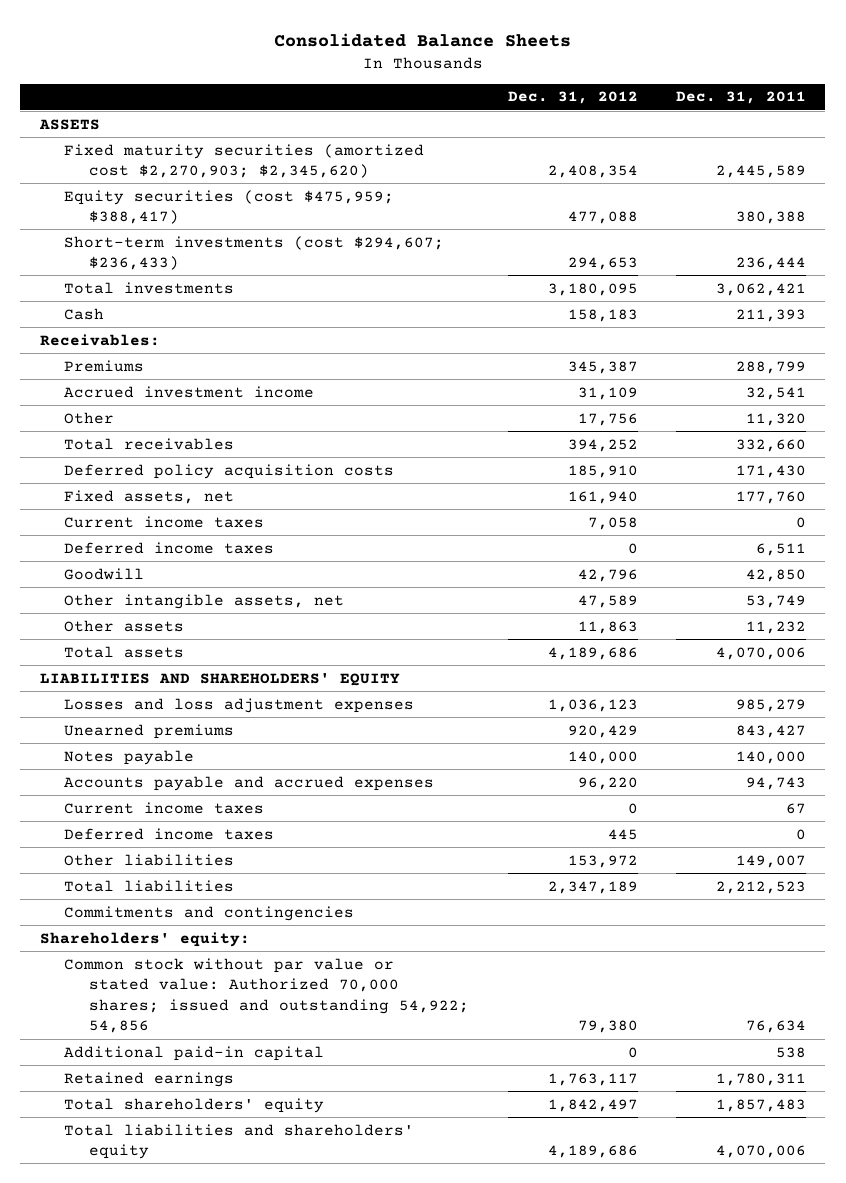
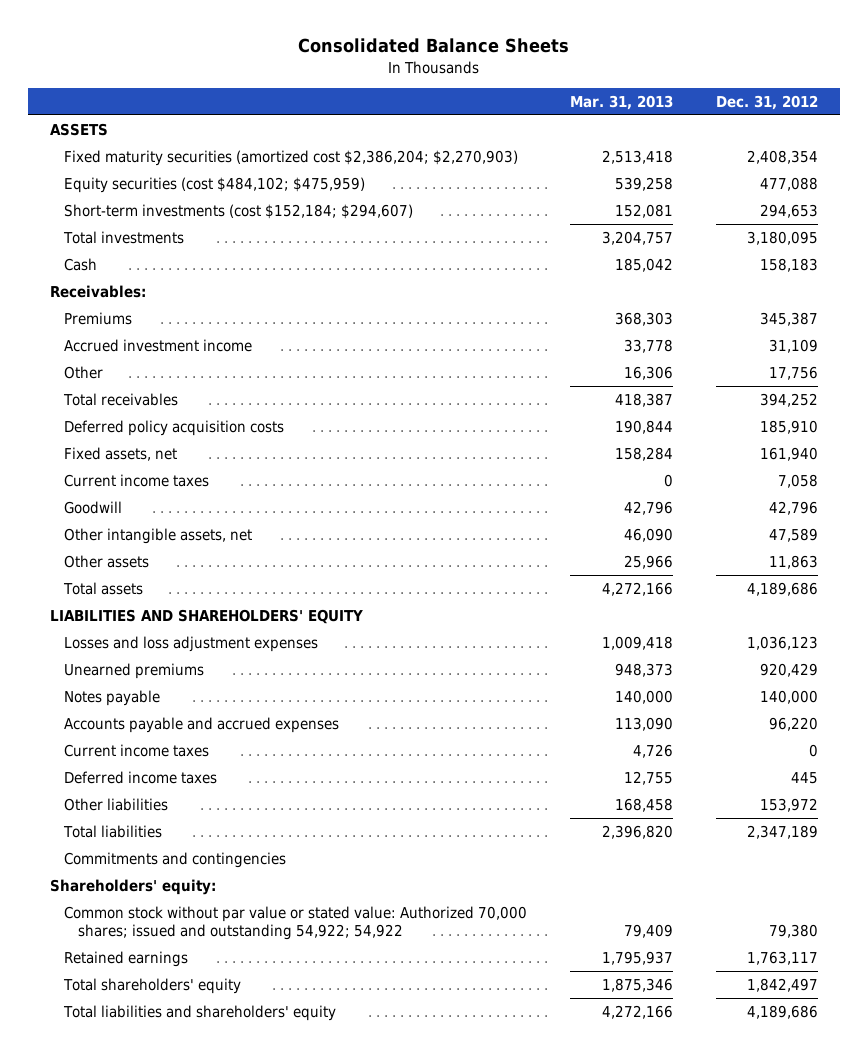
[676,91,807,105] Dec. 31, 2011 -> none
none -> [570,94,674,110] Mar. 31, 2013
[64,143,425,179] Fixed maturity securities (amortized cost $2,270,903; $2,345,620) -> [63,149,518,166] Fixed maturity securities (amortized cost $2,386,204; $2,270,903)
[64,189,395,225] Equity securities (cost $475,959; $388,417) -> [63,176,365,193] Equity securities (cost $484,102; $475,959)
[64,235,445,271] Short-term investments (cost $294,607; $236,433) -> [63,203,413,219] Short-term investments (cost $152,184; $294,607)
[64,541,275,554] Deferred income taxes -> none
[64,1045,325,1061] Additional paid-in capital -> none
[64,957,470,1034] Common stock without par value or stated value: Authorized 70,000 shares; issued and outstanding 54,922; 54,856 -> [63,905,527,941] Common stock without par value or stated value: Authorized 70,000 shares; issued and outstanding 54,922; 54,922

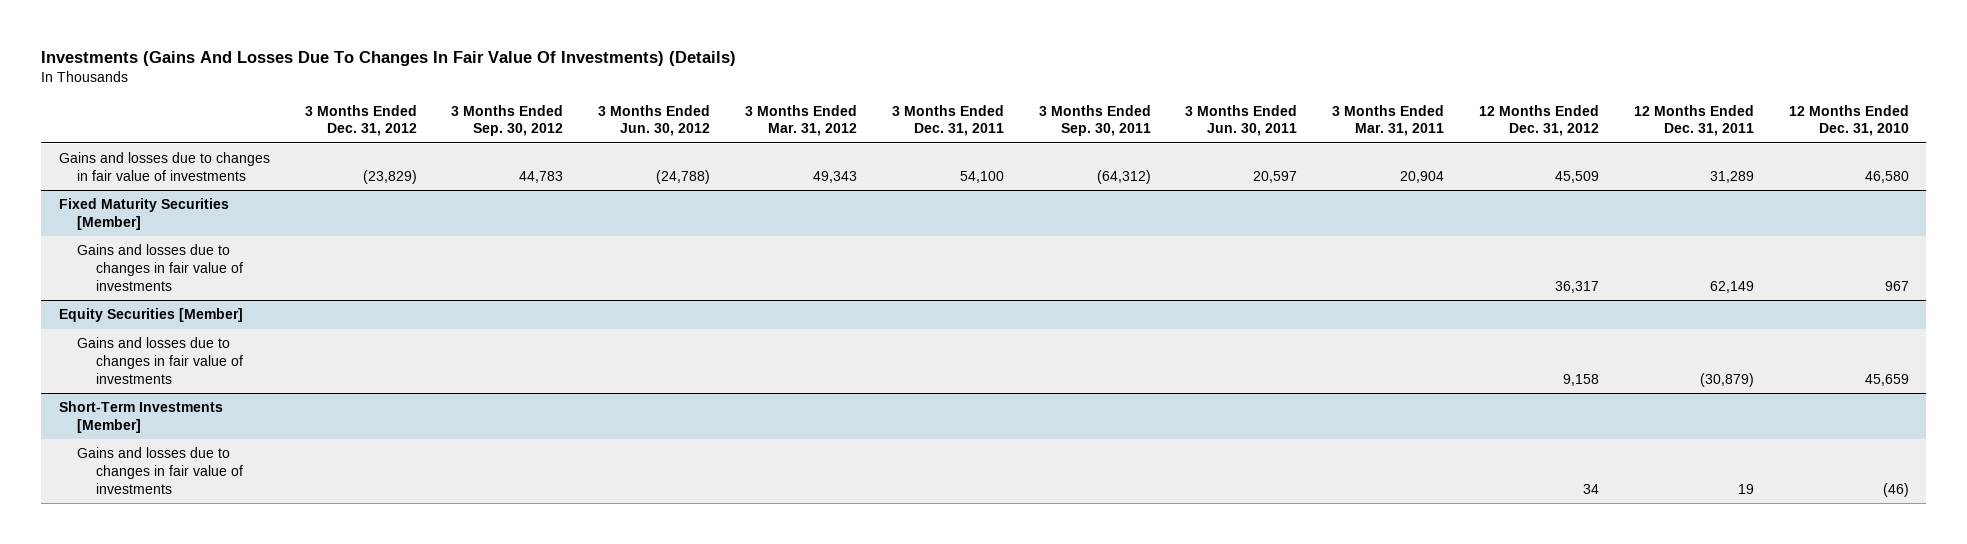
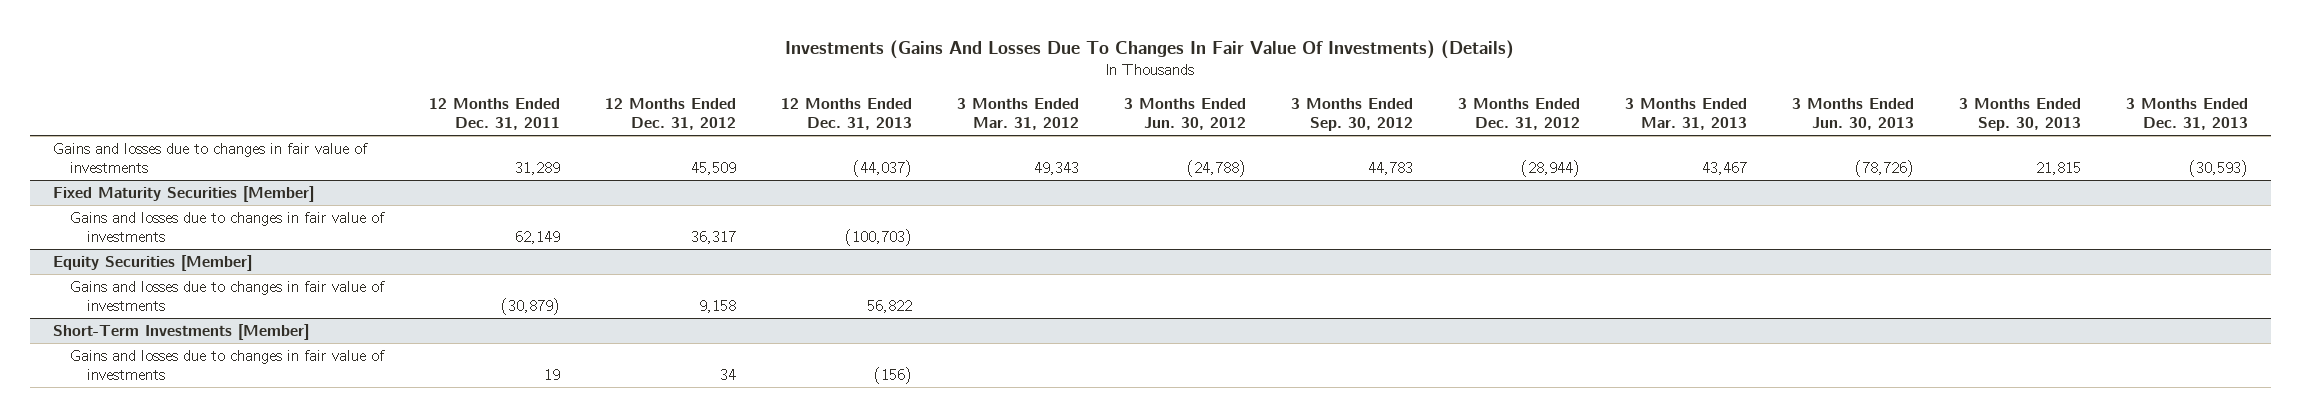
[891,104,1004,137] 3 Months Ended Dec. 31, 2011 -> none
[1038,104,1151,137] 3 Months Ended Sep. 30, 2011 -> none
[1185,104,1298,137] 3 Months Ended Jun. 30, 2011 -> none
[1332,104,1445,137] 3 Months Ended Mar. 31, 2011 -> none
[1788,104,1909,137] 12 Months Ended Dec. 31, 2010 -> none
none -> [780,97,912,131] 12 Months Ended Dec. 31, 2013
none -> [1625,97,1748,131] 3 Months Ended Mar. 31, 2013
none -> [1792,97,1915,131] 3 Months Ended Jun. 30, 2013
none -> [1959,97,2082,132] 3 Months Ended Sep. 30, 2013
none -> [2126,97,2249,131] 3 Months Ended Dec. 31, 2013
[362,169,417,184] (23,829) -> [1521,160,1581,178] (28,944)

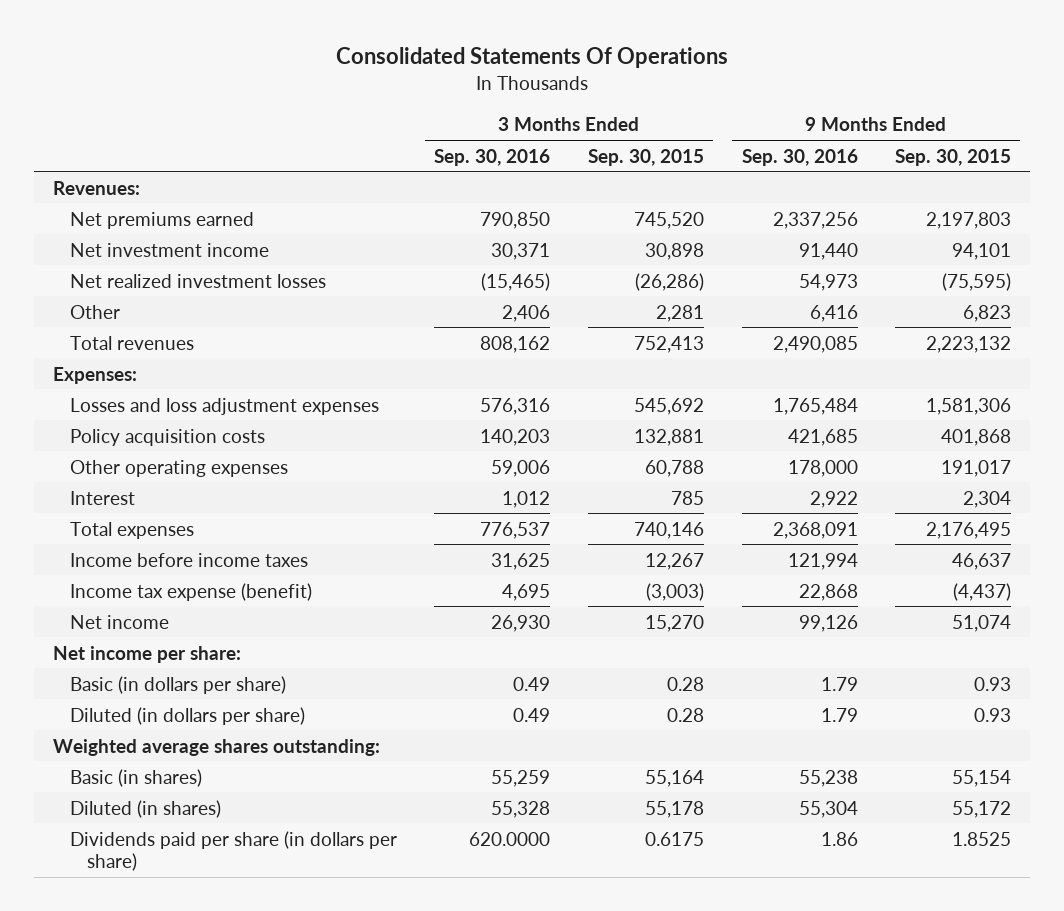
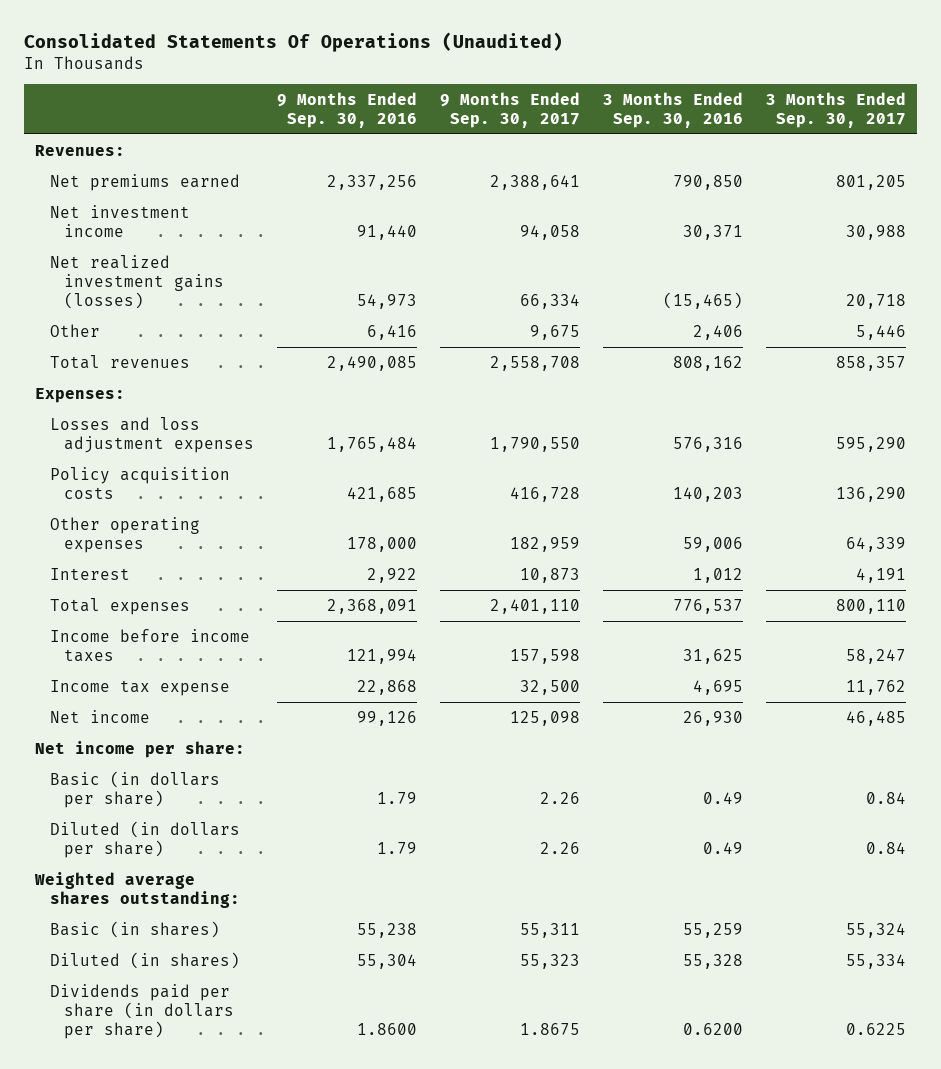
[335,46,728,68] Consolidated Statements Of Operations -> [24,31,564,52] Consolidated Statements Of Operations (Unaudited)
[587,148,704,166] Sep. 30, 2015 -> none
[895,148,1012,166] Sep. 30, 2015 -> none
none -> [439,91,580,128] 9 Months Ended Sep. 30, 2017
none -> [765,91,906,128] 3 Months Ended Sep. 30, 2017
[69,273,326,288] Net realized investment losses -> [49,254,225,309] Net realized investment gains (losses)
[69,582,312,601] Income tax expense (benefit) -> [49,679,230,696] Income tax expense
[469,831,551,846] 620.0000 -> [682,1022,743,1035] 0.6200
[820,831,858,846] 1.86 -> [357,1022,418,1035] 1.8600

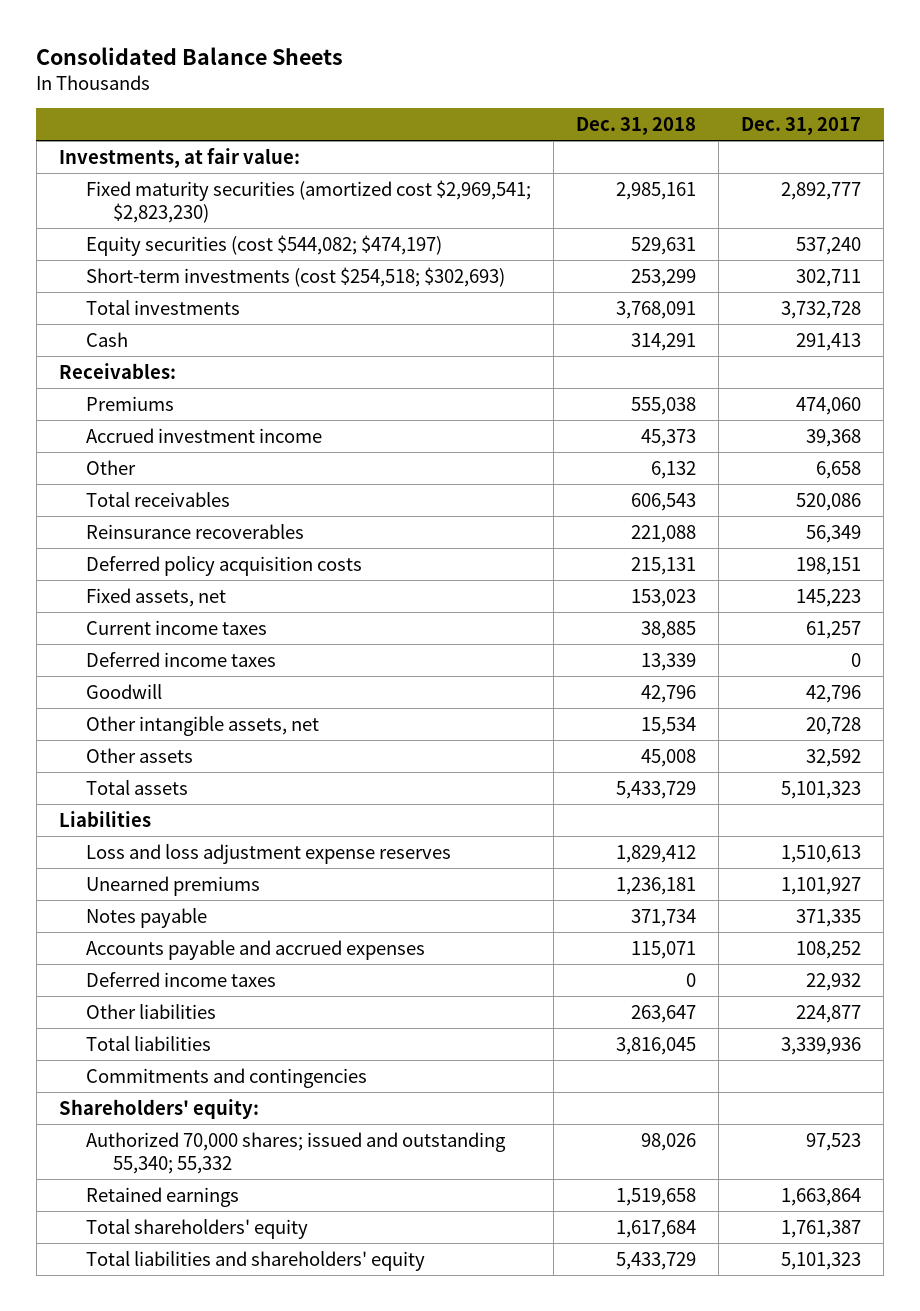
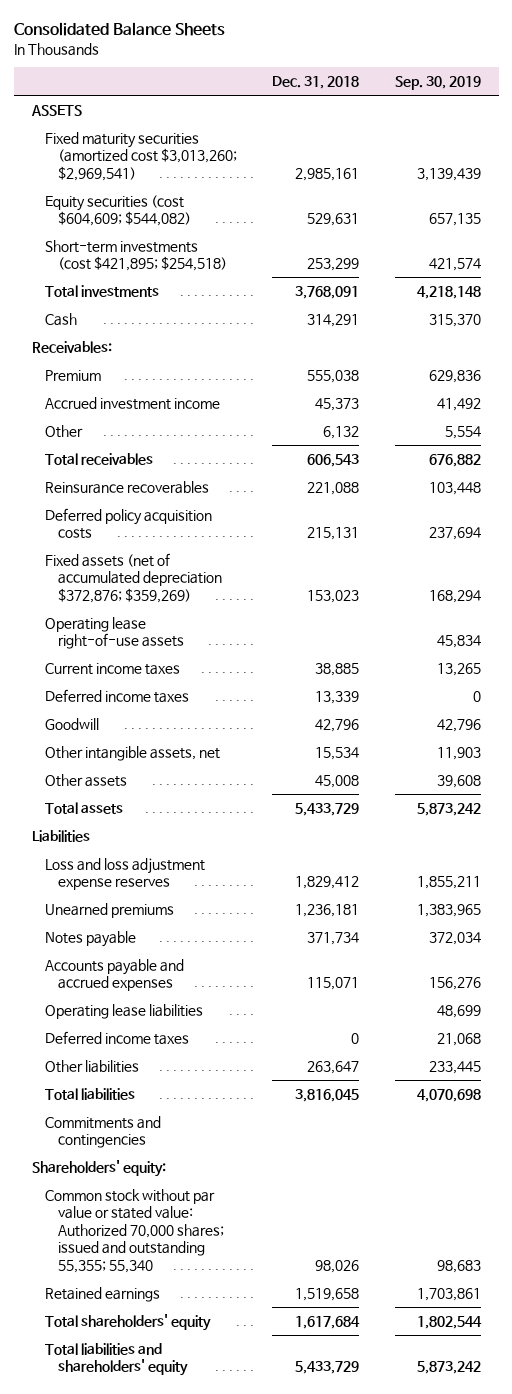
[741,117,862,136] Dec. 31, 2017 -> none
none -> [394,76,481,91] Sep. 30, 2019
[58,147,300,168] Investments, at fair value: -> none
none -> [30,104,82,116] ASSETS
[85,179,531,223] Fixed maturity securities (amortized cost $2,969,541; $2,823,230) -> [44,131,237,181] Fixed maturity securities (amortized cost $3,013,260; $2,969,541)
[85,234,442,256] Equity securities (cost $544,082; $474,197) -> [44,194,191,227] Equity securities (cost $604,609; $544,082)
[85,266,505,287] Short-term investments (cost $254,518; $302,693) -> [44,239,227,272] Short-term investments (cost $421,895; $254,518)
[85,395,174,411] Premiums -> [44,369,101,381] Premium
[85,587,226,607] Fixed assets, net -> [44,552,222,603] Fixed assets (net of accumulated depreciation $372,876; $359,269)
none -> [44,616,184,650] Operating lease right-of-use assets
none -> [44,1003,203,1019] Operating lease liabilities
[85,1131,506,1174] Authorized 70,000 shares; issued and outstanding 55,340; 55,332 -> [44,1188,224,1273] Common stock without par value or stated value: Authorized 70,000 shares; issued and outstanding 55,355; 55,340

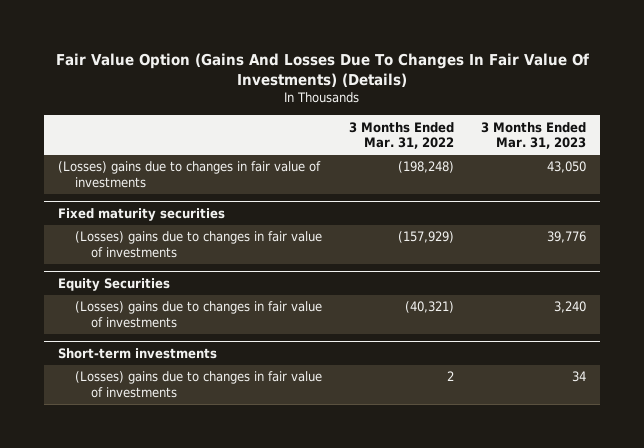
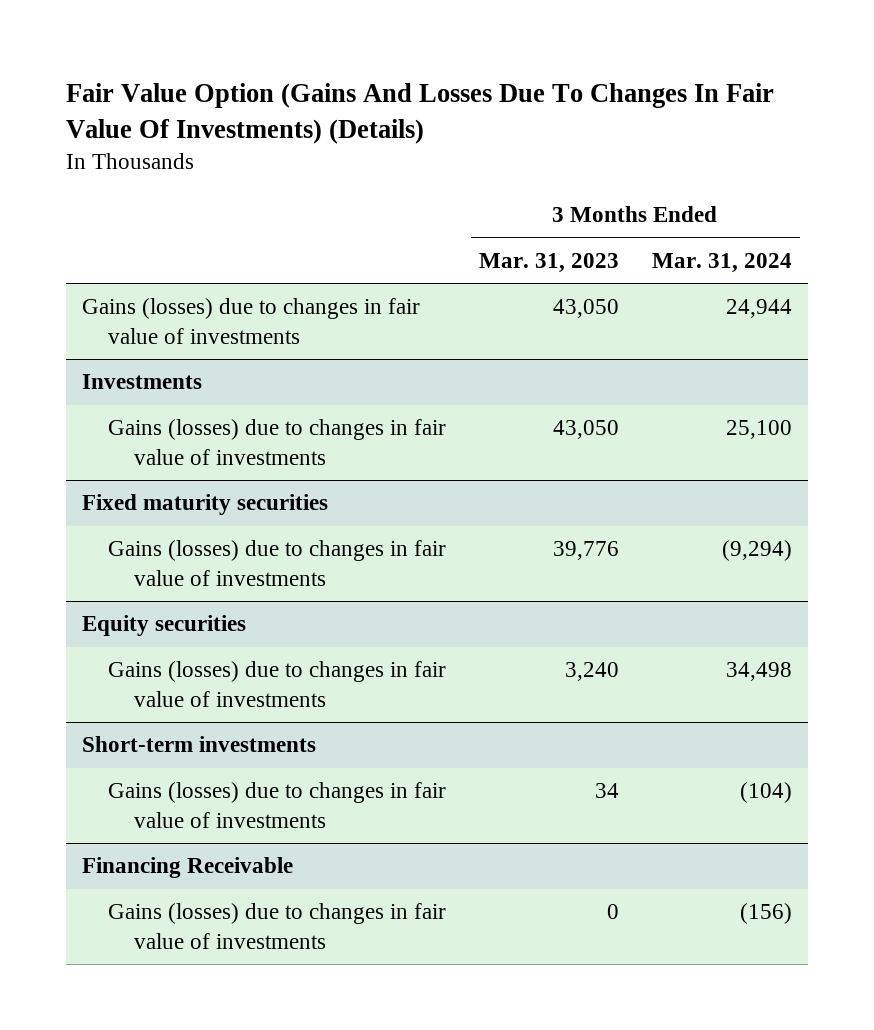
[348,121,454,150] 3 Months Ended Mar. 31, 2022 -> none
none -> [651,252,792,273] Mar. 31, 2024
[58,161,322,188] (Losses) gains due to changes in fair value of investments -> [82,298,421,345] Gains (losses) due to changes in fair value of investments
none -> [82,374,203,390] Investments
none -> [108,419,447,466] Gains (losses) due to changes in fair value of investments
[74,231,322,258] (Losses) gains due to changes in fair value of investments -> [108,540,447,587] Gains (losses) due to changes in fair value of investments
[58,278,171,292] Equity Securities -> [82,615,247,637] Equity securities
[74,301,322,328] (Losses) gains due to changes in fair value of investments -> [108,661,447,708] Gains (losses) due to changes in fair value of investments
[74,371,322,398] (Losses) gains due to changes in fair value of investments -> [108,782,447,829] Gains (losses) due to changes in fair value of investments
none -> [82,857,294,879] Financing Receivable
none -> [108,903,447,950] Gains (losses) due to changes in fair value of investments

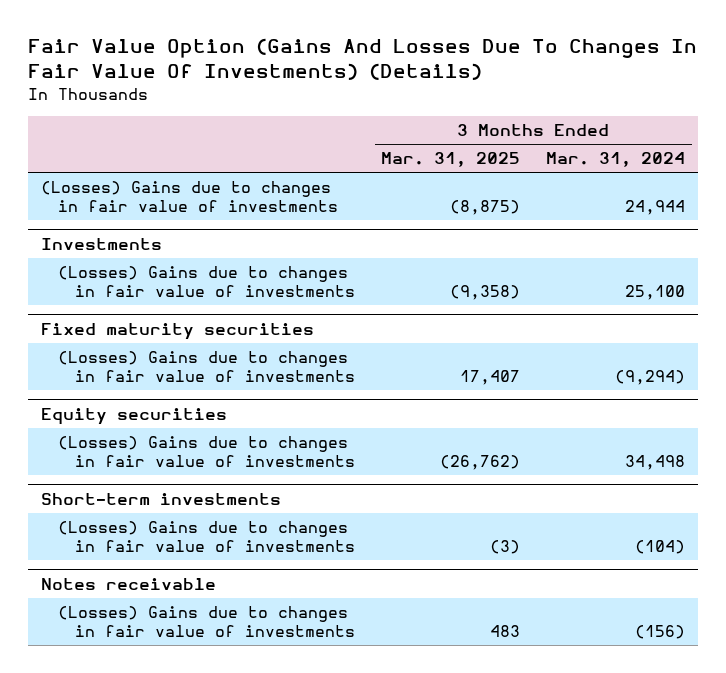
[478,252,619,273] Mar. 31, 2023 -> none
none -> [381,152,521,168] Mar. 31, 2025
[82,298,421,345] Gains (losses) due to changes in fair value of investments -> [40,181,338,213] (Losses) Gains due to changes in fair value of investments
[108,419,447,466] Gains (losses) due to changes in fair value of investments -> [57,266,355,298] (Losses) Gains due to changes in fair value of investments
[108,540,447,587] Gains (losses) due to changes in fair value of investments -> [57,351,355,383] (Losses) Gains due to changes in fair value of investments
[108,661,447,708] Gains (losses) due to changes in fair value of investments -> [57,436,355,468] (Losses) Gains due to changes in fair value of investments
[108,782,447,829] Gains (losses) due to changes in fair value of investments -> [57,521,355,553] (Losses) Gains due to changes in fair value of investments
[82,857,294,879] Financing Receivable -> [40,577,216,590] Notes receivable
[108,903,447,950] Gains (losses) due to changes in fair value of investments -> [57,606,355,638] (Losses) Gains due to changes in fair value of investments

